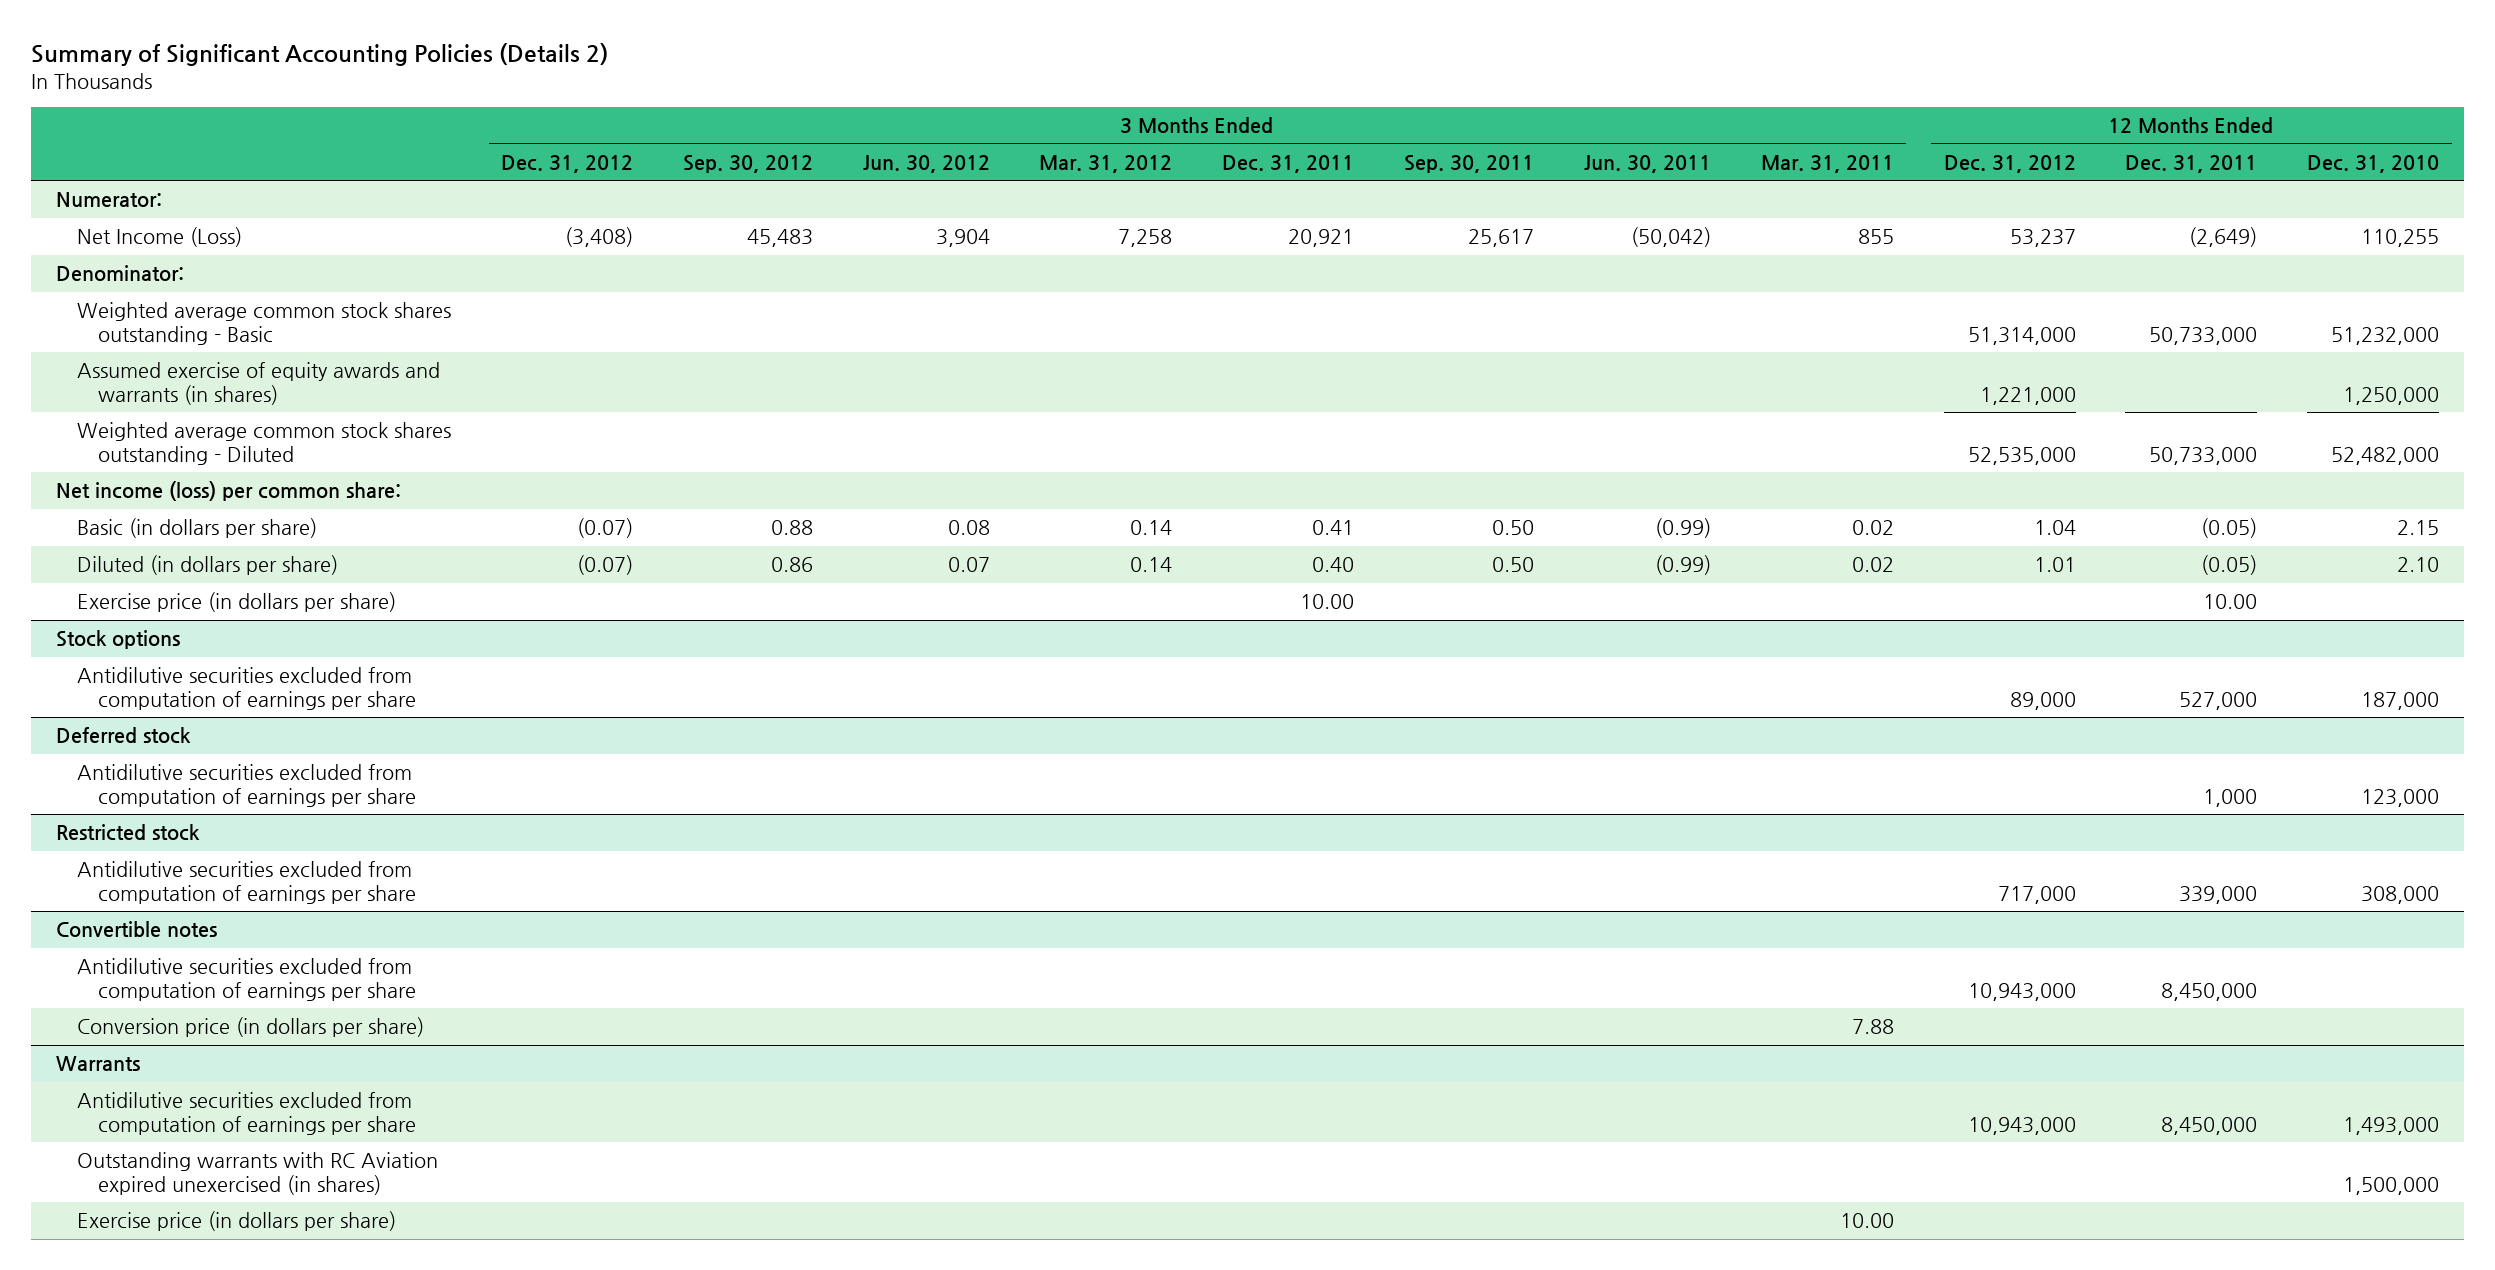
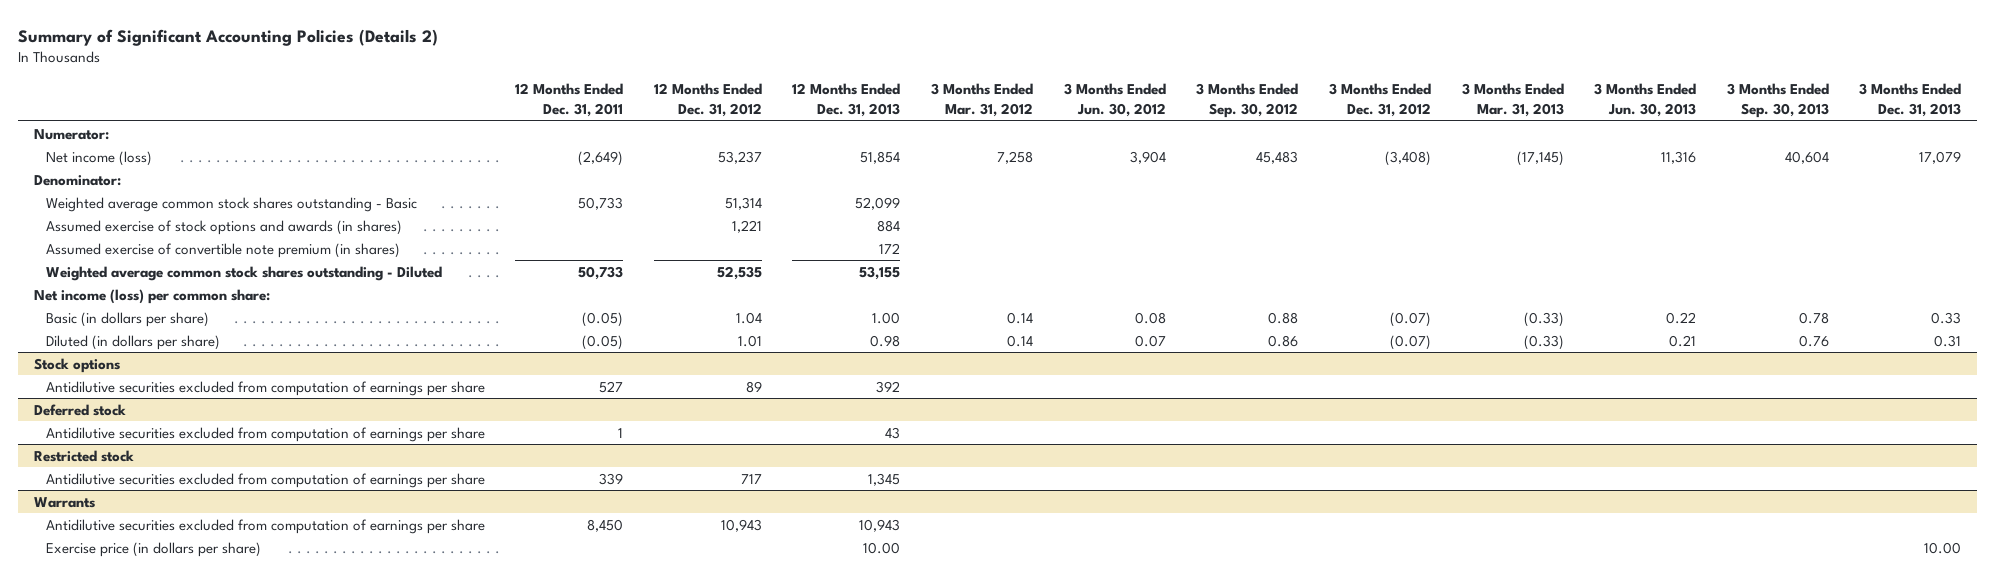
[1222,154,1355,173] Dec. 31, 2011 -> none
[1404,154,1535,173] Sep. 30, 2011 -> none
[1583,154,1711,173] Jun. 30, 2011 -> none
[1760,154,1894,173] Mar. 31, 2011 -> none
[2307,154,2440,173] Dec. 31, 2010 -> none
none -> [792,83,901,117] 12 Months Ended Dec. 31, 2013
none -> [1461,83,1564,117] 3 Months Ended Mar. 31, 2013
none -> [1594,83,1697,117] 3 Months Ended Jun. 30, 2013
none -> [1726,83,1829,118] 3 Months Ended Sep. 30, 2013
none -> [1859,83,1962,117] 3 Months Ended Dec. 31, 2013
[77,227,243,248] Net Income (Loss) -> [45,150,152,166] Net income (loss)
[1967,326,2076,345] 51,314,000 -> [724,196,762,210] 51,314
[2149,326,2258,345] 50,733,000 -> [578,196,624,210] 50,733
[77,362,441,405] Assumed exercise of equity awards and warrants (in shares) -> [45,219,402,235] Assumed exercise of stock options and awards (in shares)
[1979,386,2076,405] 1,221,000 -> [731,219,762,233] 1,221
none -> [45,242,400,258] Assumed exercise of convertible note premium (in shares)
[1967,446,2076,465] 52,535,000 -> [716,265,762,280] 52,535
[2149,446,2258,465] 50,733,000 -> [578,265,624,280] 50,733
[77,592,397,613] Exercise price (in dollars per share) -> none
[2009,691,2076,710] 89,000 -> [745,380,762,393] 89
[2179,691,2258,710] 527,000 -> [599,380,624,393] 527
[2203,788,2258,807] 1,000 -> [618,427,624,438] 1
[55,921,217,938] Convertible notes -> none
[77,958,417,1001] Antidilutive securities excluded from computation of earnings per share -> none
[77,1017,425,1038] Conversion price (in dollars per share) -> none
[1997,885,2076,904] 717,000 -> [740,473,762,484] 717
[2179,885,2258,904] 339,000 -> [599,472,624,485] 339
[77,1152,439,1195] Outstanding warrants with RC Aviation expired unexercised (in shares) -> none
[1967,1116,2076,1135] 10,943,000 -> [720,518,762,532] 10,943
[2161,1116,2258,1135] 8,450,000 -> [587,518,624,532] 8,450

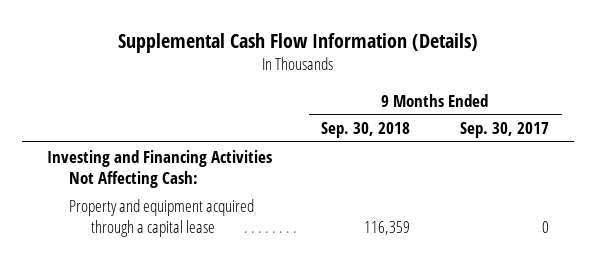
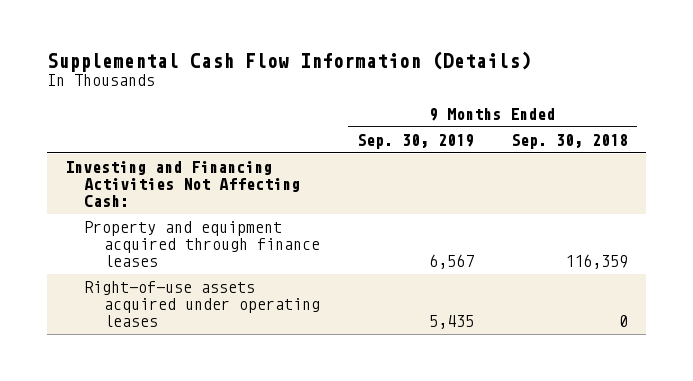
[460,122,550,139] Sep. 30, 2017 -> none
none -> [356,133,474,149] Sep. 30, 2019
[68,198,254,238] Property and equipment acquired through a capital lease -> [84,221,320,268] Property and equipment acquired through finance leases
none -> [84,281,320,328] Right-of-use assets acquired under operating leases

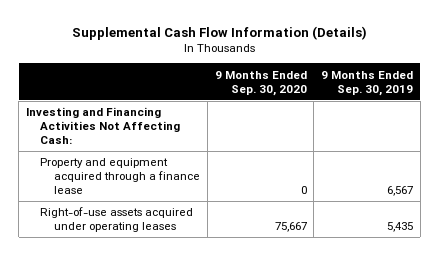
[510,133,628,149] Sep. 30, 2018 -> none
none -> [214,70,307,96] 9 Months Ended Sep. 30, 2020
[84,221,320,268] Property and equipment acquired through finance leases -> [40,158,201,195] Property and equipment acquired through a finance lease

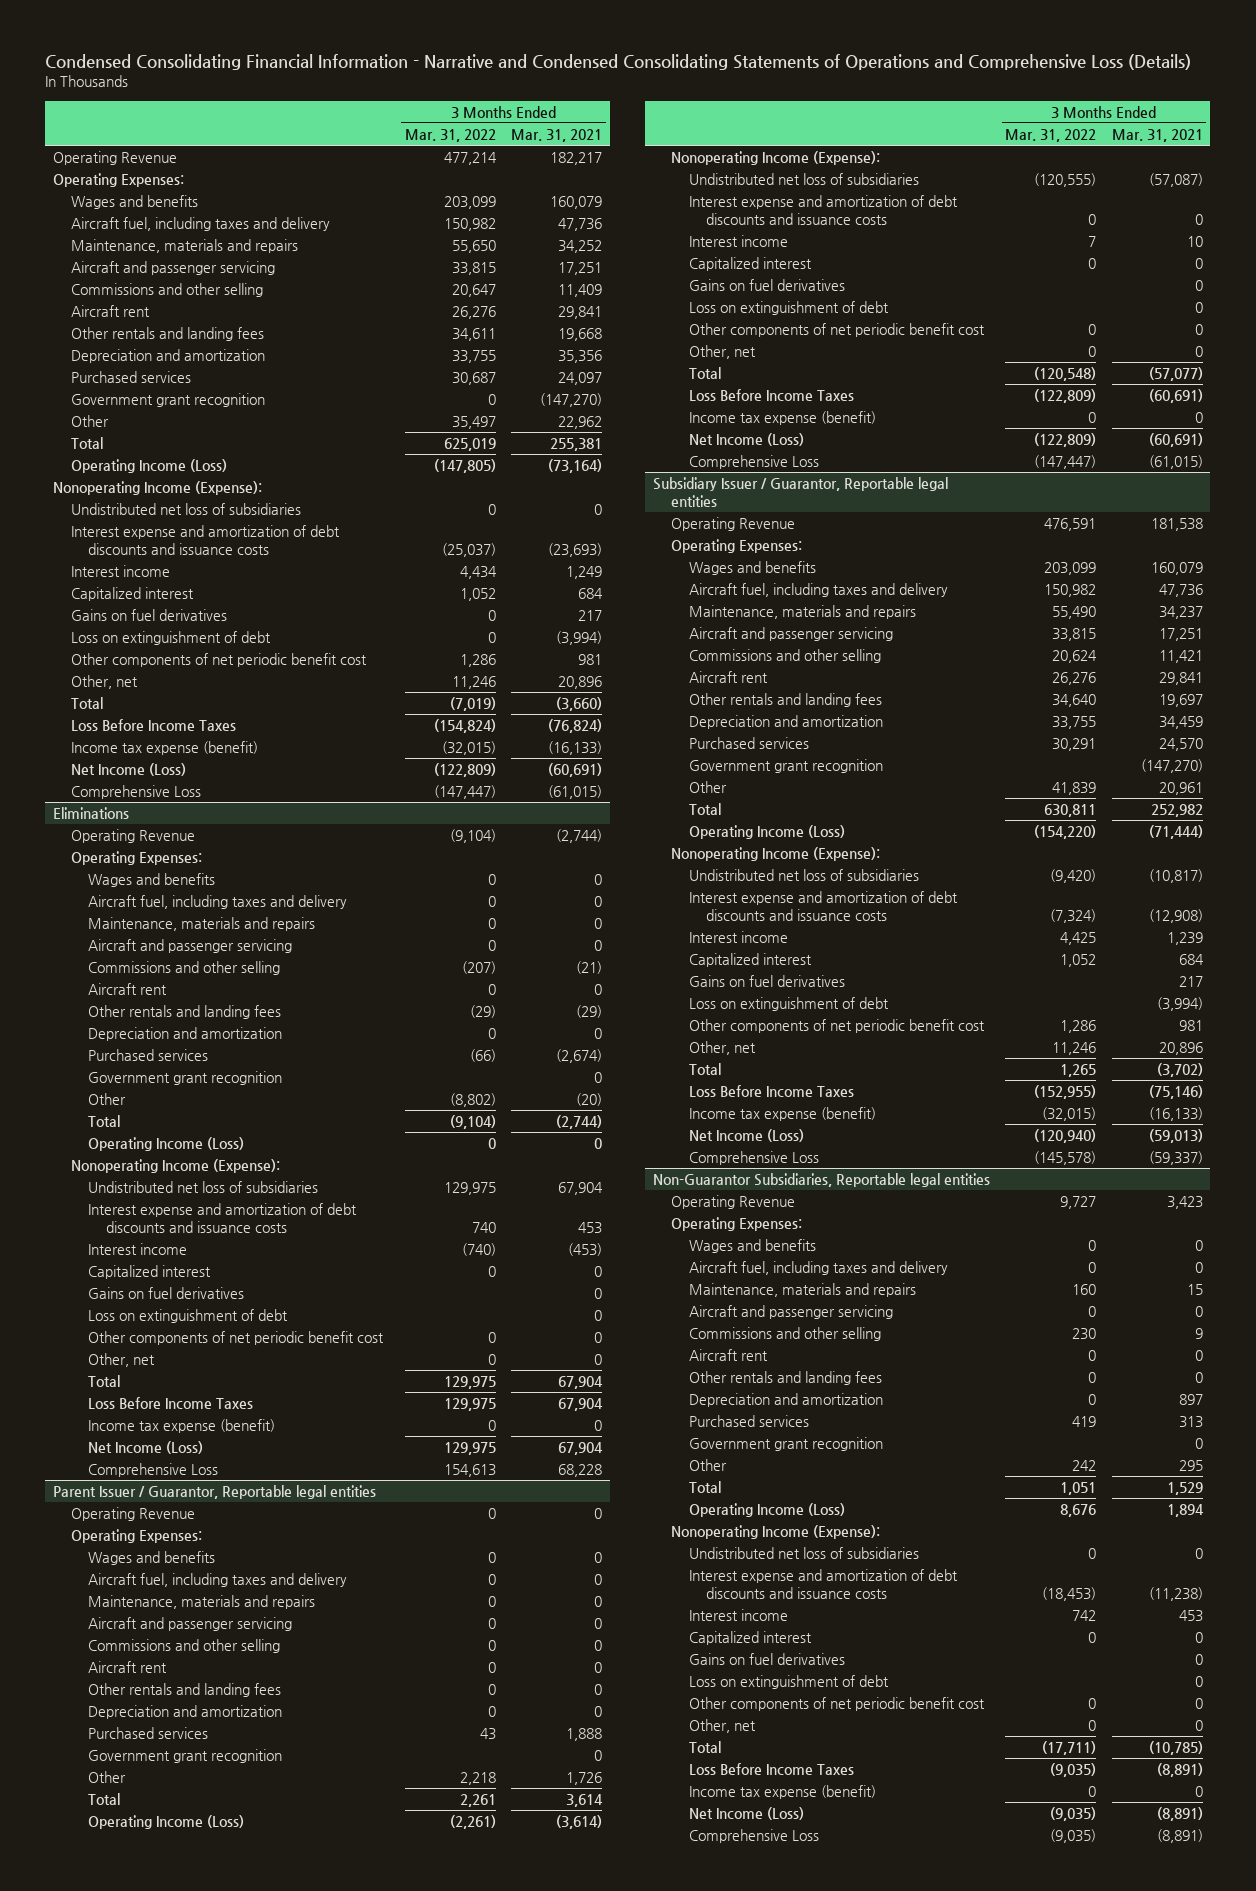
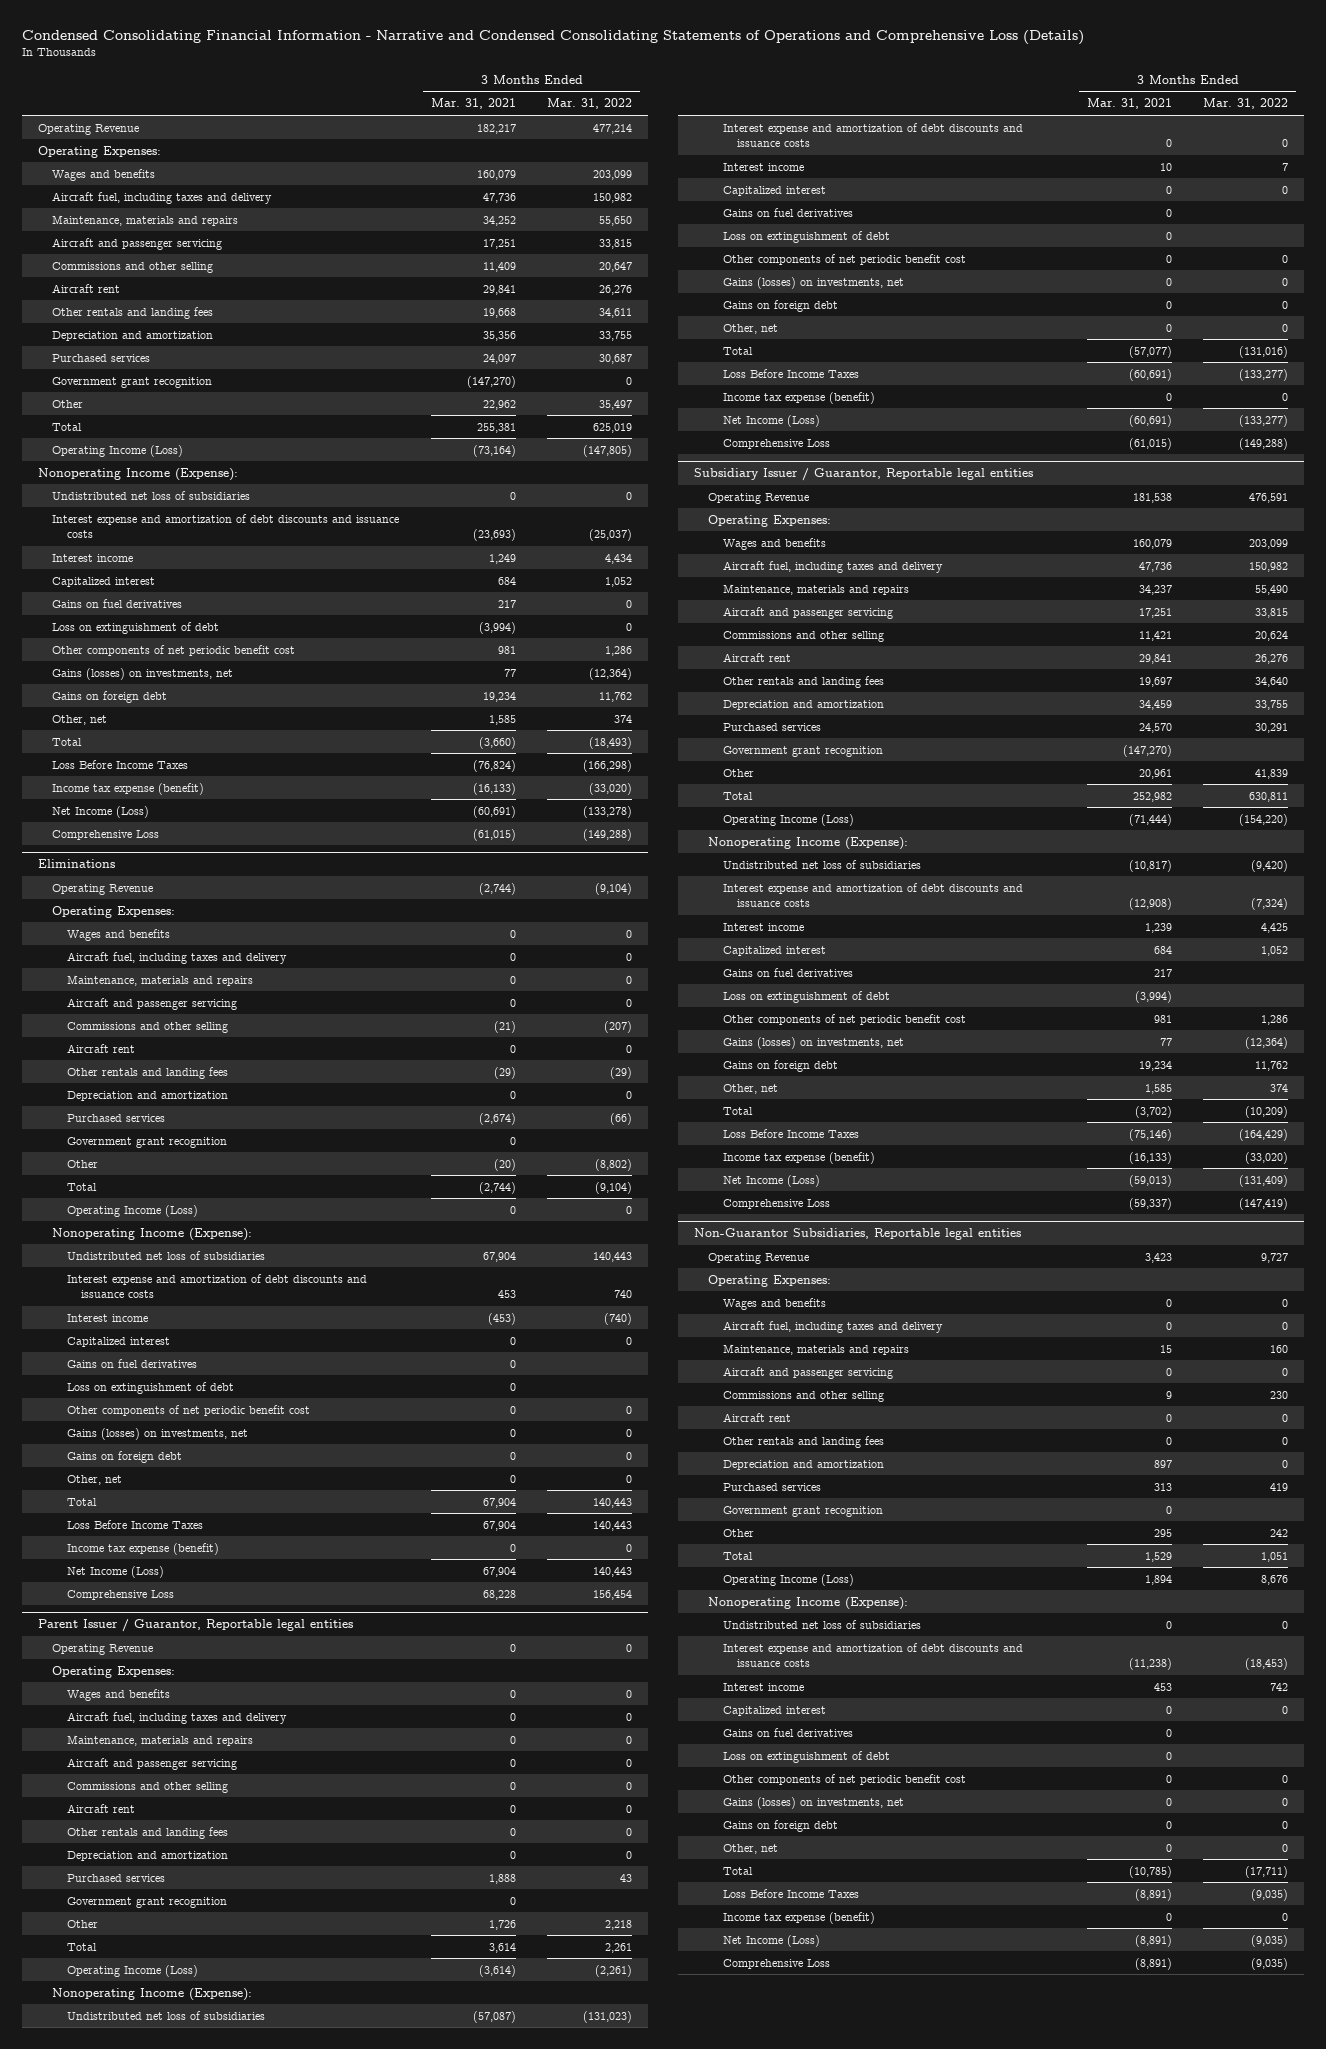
none -> [52,667,234,680] Gains (losses) on investments, net
none -> [52,690,168,703] Gains on foreign debt
[452,676,497,690] 11,246 -> [614,714,633,723] 374
[558,676,603,690] 20,896 -> [488,714,516,725] 1,585
[450,697,497,712] (7,019) -> [589,736,633,749] (18,493)
[434,719,497,734] (154,824) -> [583,759,633,772] (166,298)
[442,741,497,756] (32,015) -> [589,782,633,795] (33,020)
[434,763,497,778] (122,809) -> [583,805,633,818] (133,278)
[434,785,497,800] (147,447) -> [583,828,633,841] (149,288)
[444,1182,497,1196] 129,975 -> [593,1251,633,1262] 140,443
none -> [66,1427,248,1440] Gains (losses) on investments, net
none -> [66,1450,182,1463] Gains on foreign debt
[444,1376,497,1390] 129,975 -> [593,1497,633,1508] 140,443
[444,1398,497,1412] 129,975 -> [593,1520,633,1531] 140,443
[444,1442,497,1456] 129,975 -> [593,1566,633,1577] 140,443
[444,1464,497,1478] 154,613 -> [593,1589,633,1600] 156,454
[1034,173,1097,188] (120,555) -> [583,2010,633,2023] (131,023)
none -> [722,276,904,289] Gains (losses) on investments, net
none -> [722,299,838,312] Gains on foreign debt
[1034,367,1097,382] (120,548) -> [1239,345,1289,358] (131,016)
[1034,389,1097,404] (122,809) -> [1239,368,1289,381] (133,277)
[1034,433,1097,448] (122,809) -> [1239,414,1289,427] (133,277)
[1034,455,1097,470] (147,447) -> [1239,437,1289,450] (149,288)
none -> [722,1036,904,1049] Gains (losses) on investments, net
none -> [722,1059,838,1072] Gains on foreign debt
[1052,1042,1097,1056] 11,246 -> [1270,1083,1289,1092] 374
[1158,1042,1203,1056] 20,896 -> [1144,1083,1172,1094] 1,585
[1060,1064,1097,1078] 1,265 -> [1245,1105,1289,1118] (10,209)
[1034,1085,1097,1100] (152,955) -> [1239,1128,1289,1141] (164,429)
[1042,1107,1097,1122] (32,015) -> [1245,1151,1289,1164] (33,020)
[1034,1129,1097,1144] (120,940) -> [1239,1174,1289,1187] (131,409)
[1034,1151,1097,1166] (145,578) -> [1239,1197,1289,1210] (147,419)
none -> [722,1796,904,1809] Gains (losses) on investments, net
none -> [722,1819,838,1832] Gains on foreign debt

